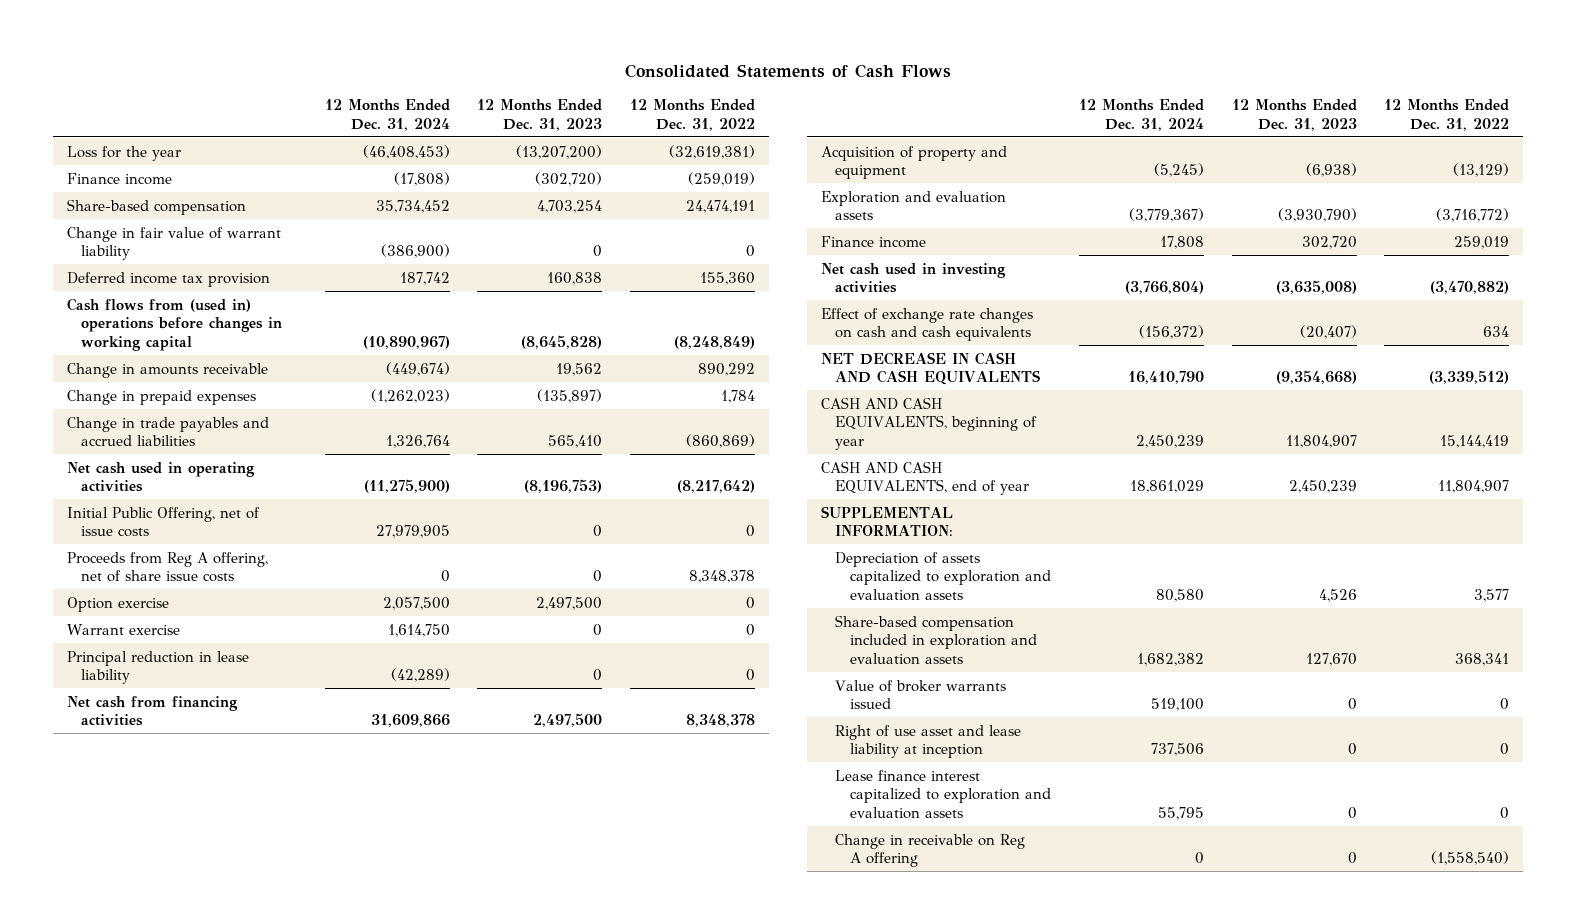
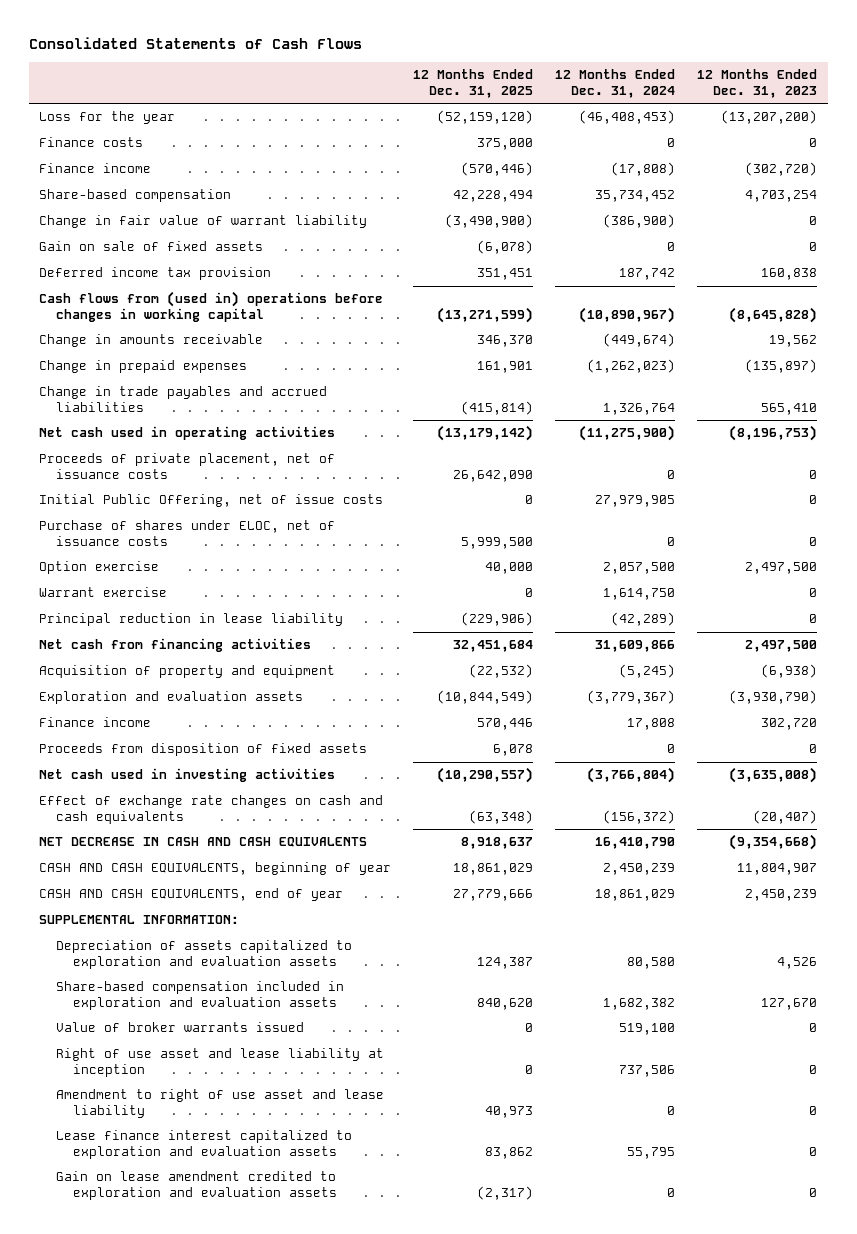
[630,99,756,131] 12 Months Ended Dec. 31, 2022 -> none
none -> [413,69,534,98] 12 Months Ended Dec. 31, 2025
none -> [39,137,144,148] Finance costs
none -> [39,241,264,252] Gain on sale of fixed assets
none -> [39,453,336,480] Proceeds of private placement, net of issuance costs
[66,551,268,583] Proceeds from Reg A offering, net of share issue costs -> none
none -> [39,520,336,547] Purchase of shares under ELOC, net of issuance costs
none -> [39,743,368,757] Proceeds from disposition of fixed assets
none -> [56,1089,385,1119] Amendment to right of use asset and lease liability
[835,833,1026,868] Change in receivable on Reg A offering -> none
none -> [56,1171,337,1201] Gain on lease amendment credited to exploration and evaluation assets

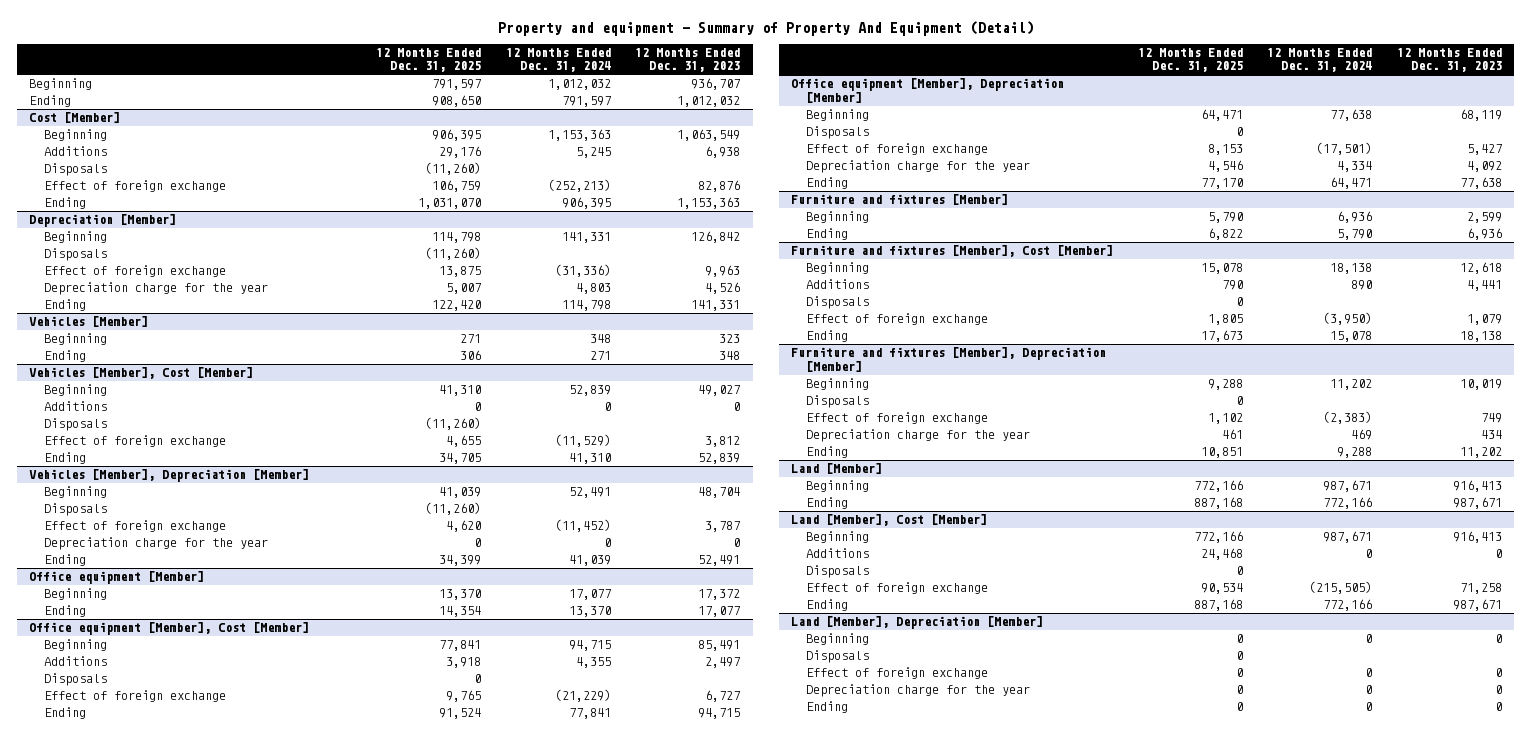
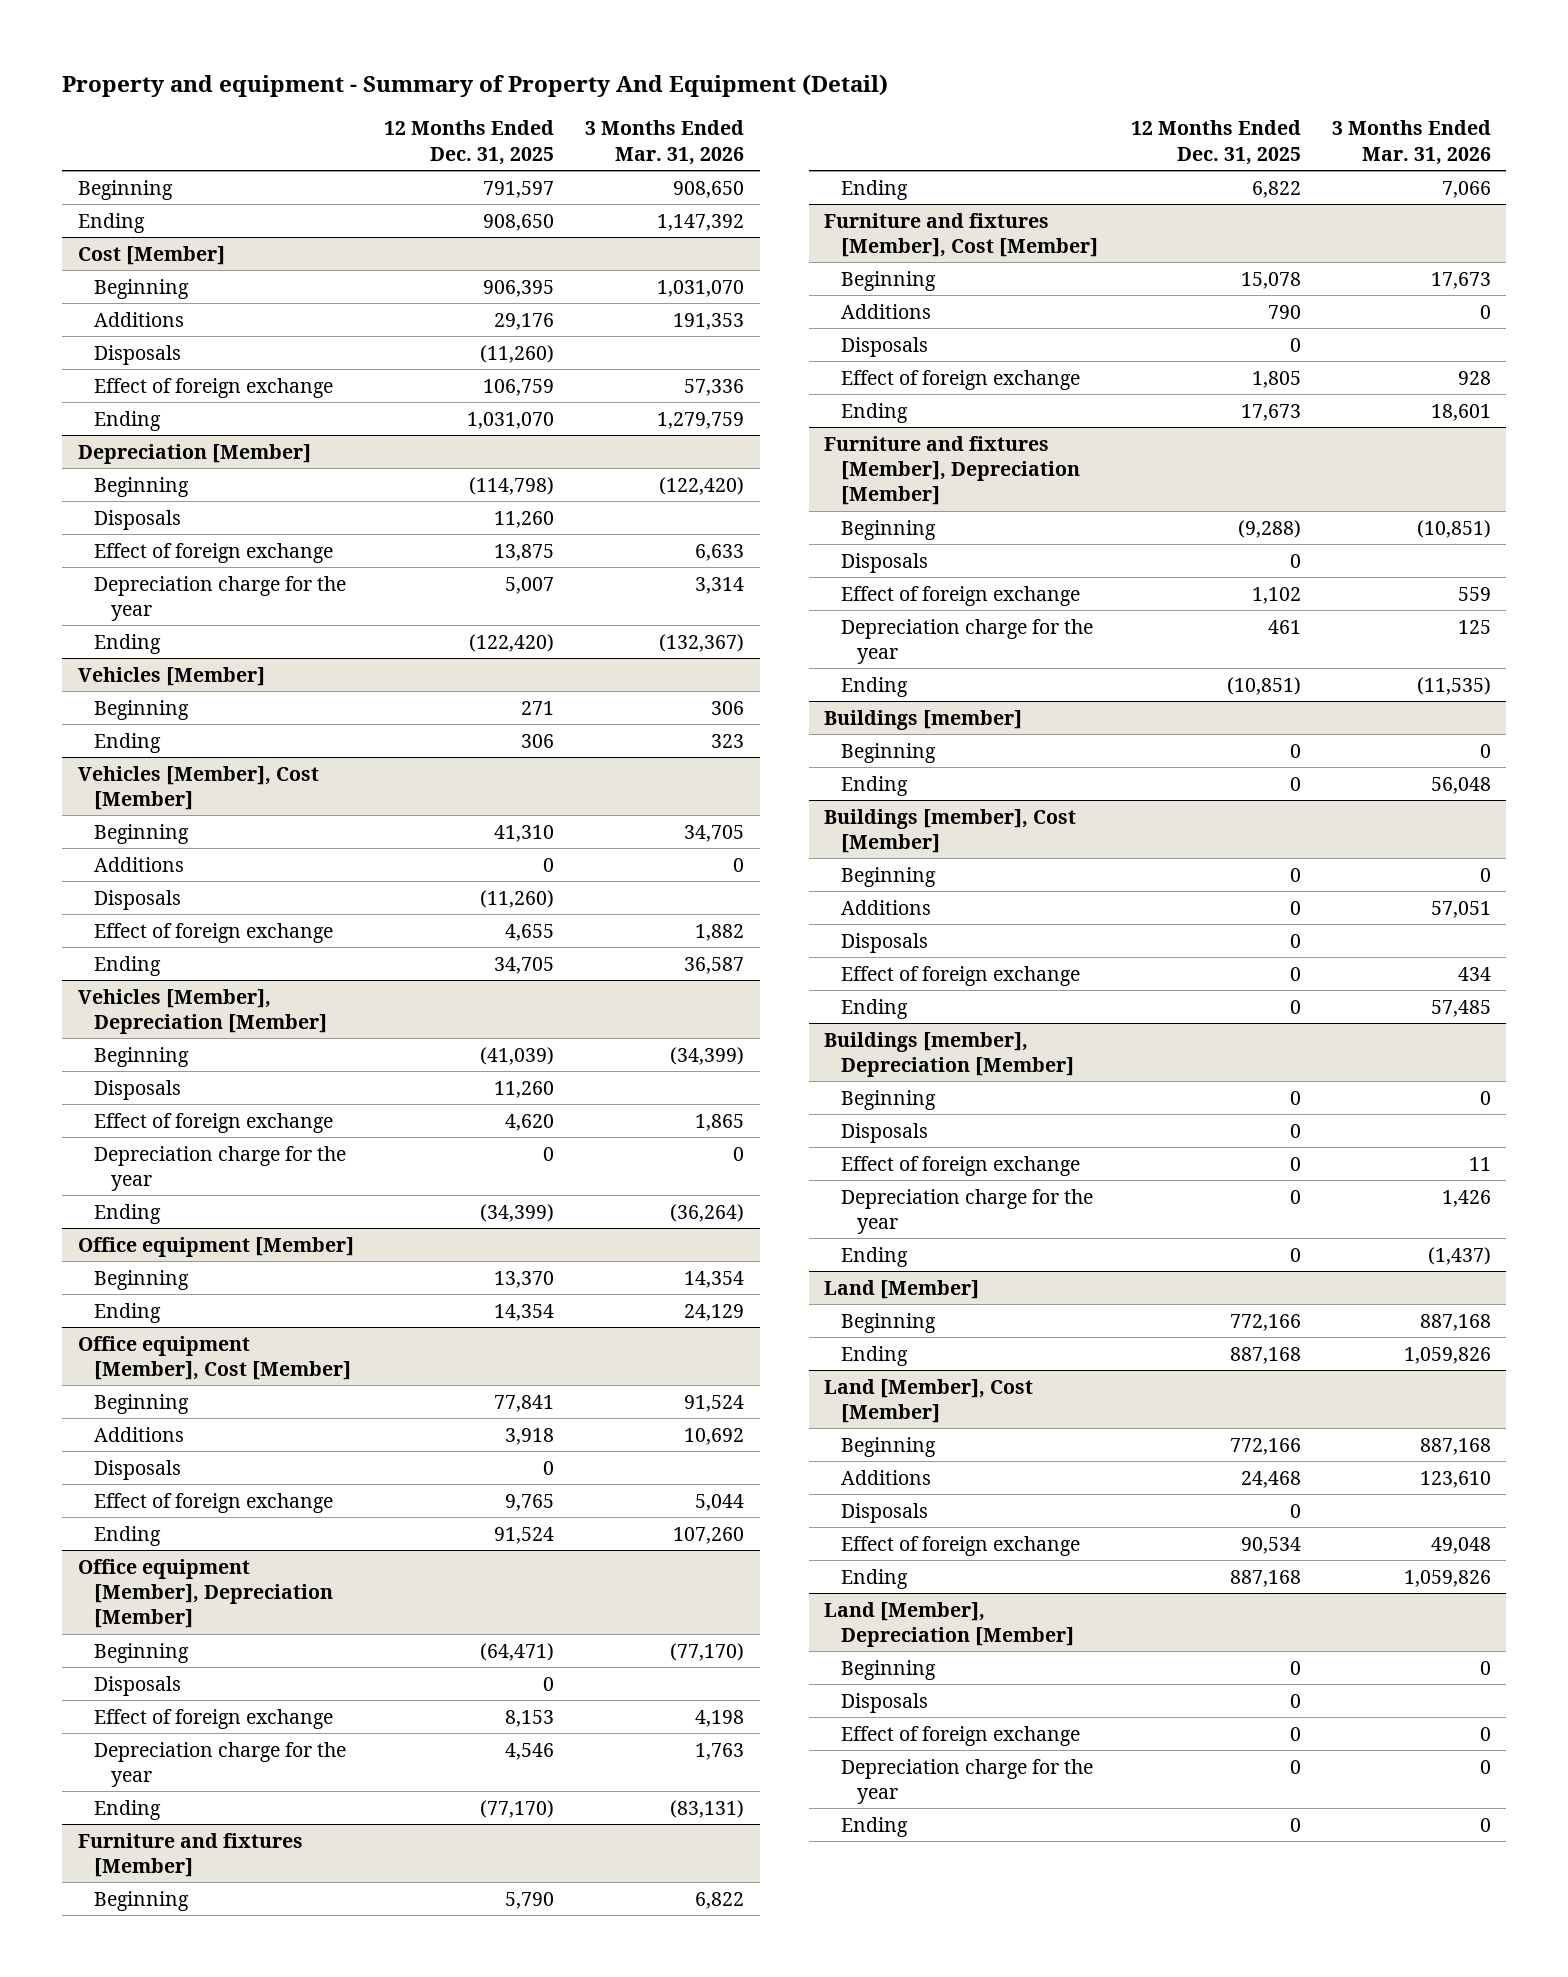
[505,48,611,73] 12 Months Ended Dec. 31, 2024 -> none
[635,48,741,73] 12 Months Ended Dec. 31, 2023 -> none
none -> [585,120,745,165] 3 Months Ended Mar. 31, 2026
[431,232,481,244] 114,798 -> [469,476,555,495] (114,798)
[424,247,481,261] (11,260) -> [494,510,555,528] 11,260
[431,300,481,312] 122,420 -> [469,633,555,652] (122,420)
[438,487,481,499] 41,039 -> [480,1046,555,1065] (41,039)
[424,502,481,516] (11,260) -> [494,1080,555,1098] 11,260
[438,555,481,567] 34,399 -> [480,1203,555,1222] (34,399)
[1200,109,1243,122] 64,471 -> [480,1642,555,1661] (64,471)
[1200,178,1243,190] 77,170 -> [480,1799,555,1818] (77,170)
[1207,379,1243,391] 9,288 -> [1237,519,1301,538] (9,288)
[1200,447,1243,459] 10,851 -> [1226,676,1301,695] (10,851)
none -> [824,709,1023,730] Buildings [member]
none -> [840,742,936,763] Beginning
none -> [840,775,908,796] Ending
none -> [824,808,1077,853] Buildings [member], Cost [Member]
none -> [840,866,936,887] Beginning
none -> [840,899,931,915] Additions
none -> [840,932,928,953] Disposals
none -> [840,965,1080,986] Effect of foreign exchange
none -> [840,998,908,1019] Ending
none -> [824,1031,1074,1077] Buildings [member], Depreciation [Member]
none -> [840,1089,936,1110] Beginning
none -> [840,1122,928,1143] Disposals
none -> [840,1155,1080,1176] Effect of foreign exchange
none -> [840,1188,1093,1234] Depreciation charge for the year
none -> [840,1246,908,1267] Ending

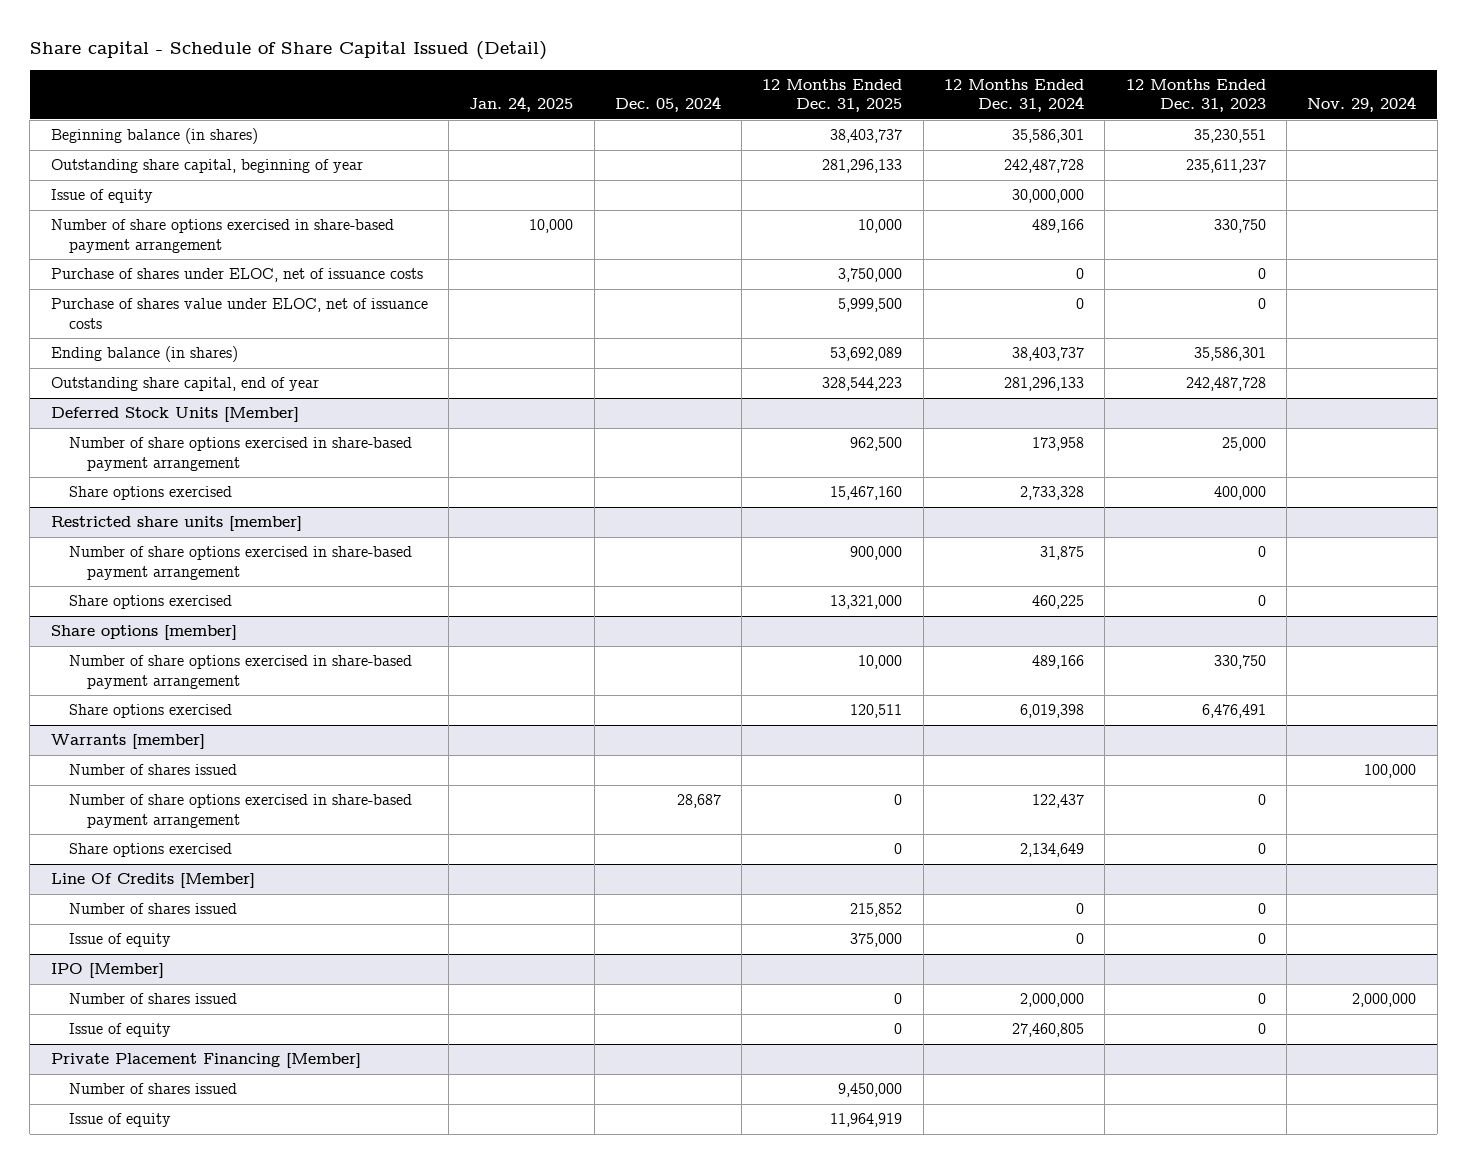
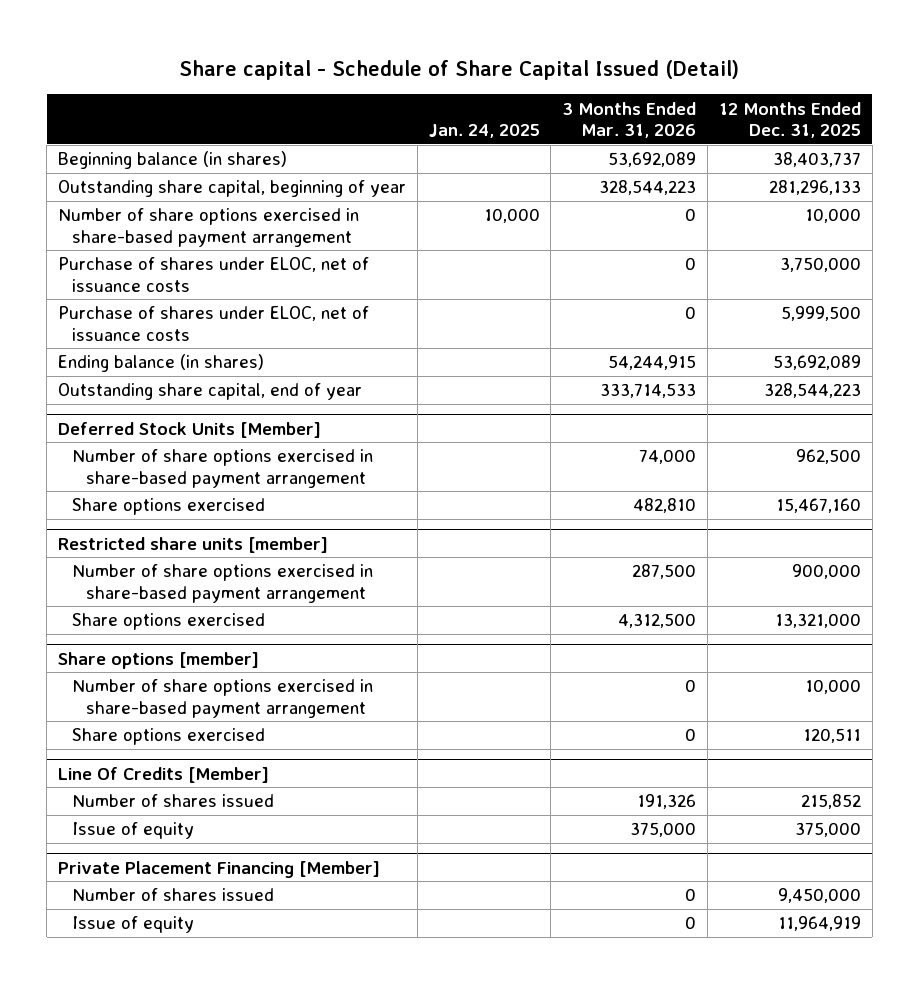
[614,96,721,113] Dec. 05, 2024 -> none
[944,78,1085,113] 12 Months Ended Dec. 31, 2024 -> none
[1125,78,1266,113] 12 Months Ended Dec. 31, 2023 -> none
[1307,96,1417,113] Nov. 29, 2024 -> none
none -> [562,101,697,139] 3 Months Ended Mar. 31, 2026
[50,189,153,204] Issue of equity -> none
[50,298,428,329] Purchase of shares value under ELOC, net of issuance costs -> [57,306,369,341] Purchase of shares under ELOC, net of issuance costs
[50,734,205,750] Warrants [member] -> none
[68,764,237,776] Number of shares issued -> none
[68,794,412,828] Number of share options exercised in share-based payment arrangement -> none
[68,843,232,858] Share options exercised -> none
[50,963,164,979] IPO [Member] -> none
[68,993,237,1005] Number of shares issued -> none
[68,1023,171,1038] Issue of equity -> none

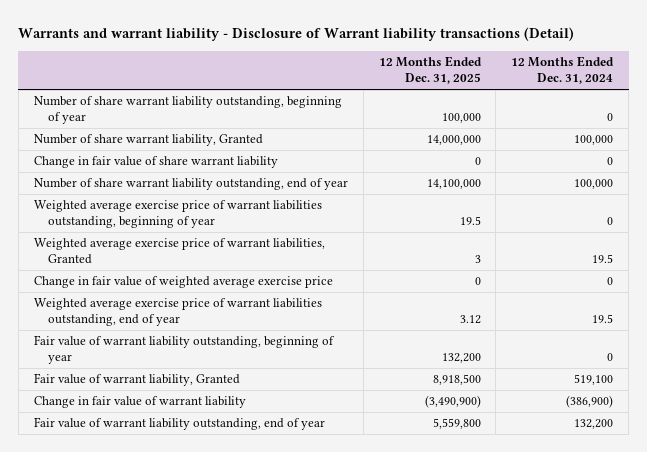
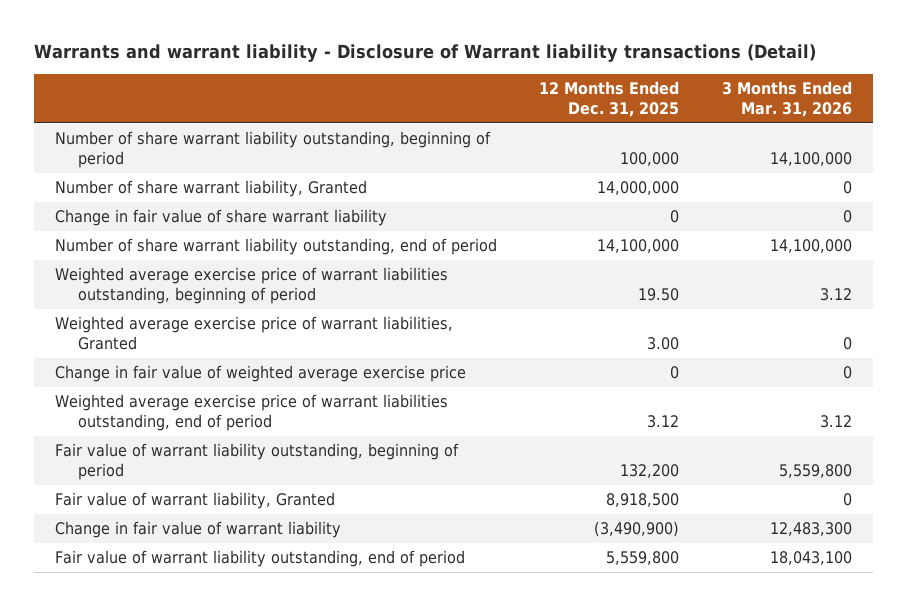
[511,56,615,85] 12 Months Ended Dec. 31, 2024 -> none
none -> [721,80,852,117] 3 Months Ended Mar. 31, 2026
[33,96,342,125] Number of share warrant liability outstanding, beginning of year -> [55,131,492,169] Number of share warrant liability outstanding, beginning of period
[33,178,348,191] Number of share warrant liability outstanding, end of year -> [55,238,498,256] Number of share warrant liability outstanding, end of period
[33,200,322,229] Weighted average exercise price of warrant liabilities outstanding, beginning of year -> [55,267,449,305] Weighted average exercise price of warrant liabilities outstanding, beginning of period
[459,216,481,226] 19.5 -> [638,288,680,302] 19.50
[474,255,481,264] 3 -> [647,337,680,351] 3.00
[33,298,322,327] Weighted average exercise price of warrant liabilities outstanding, end of year -> [55,394,449,432] Weighted average exercise price of warrant liabilities outstanding, end of period
[33,335,335,365] Fair value of warrant liability outstanding, beginning of year -> [55,443,460,481] Fair value of warrant liability outstanding, beginning of period
[33,417,325,431] Fair value of warrant liability outstanding, end of year -> [55,550,466,568] Fair value of warrant liability outstanding, end of period

